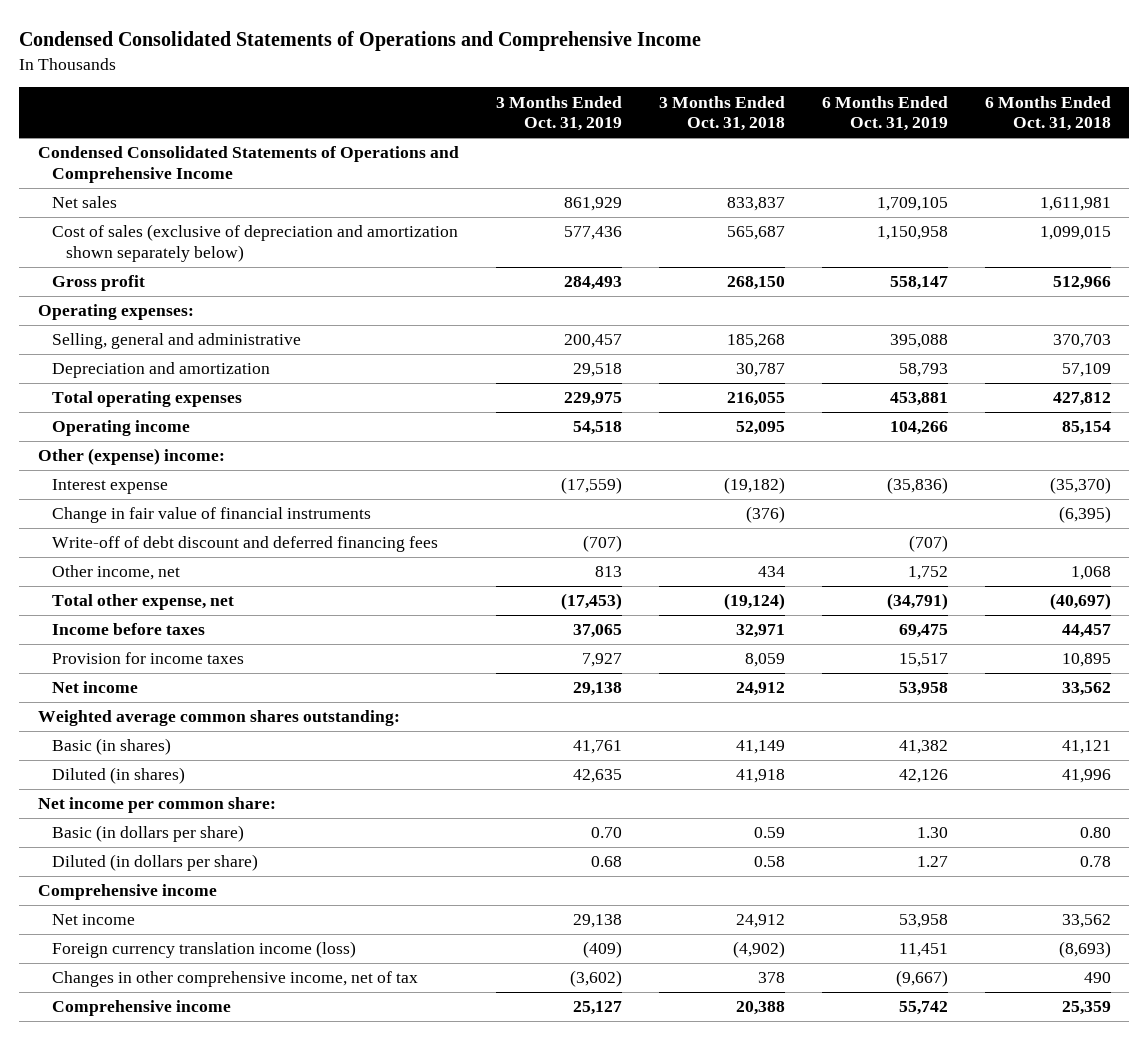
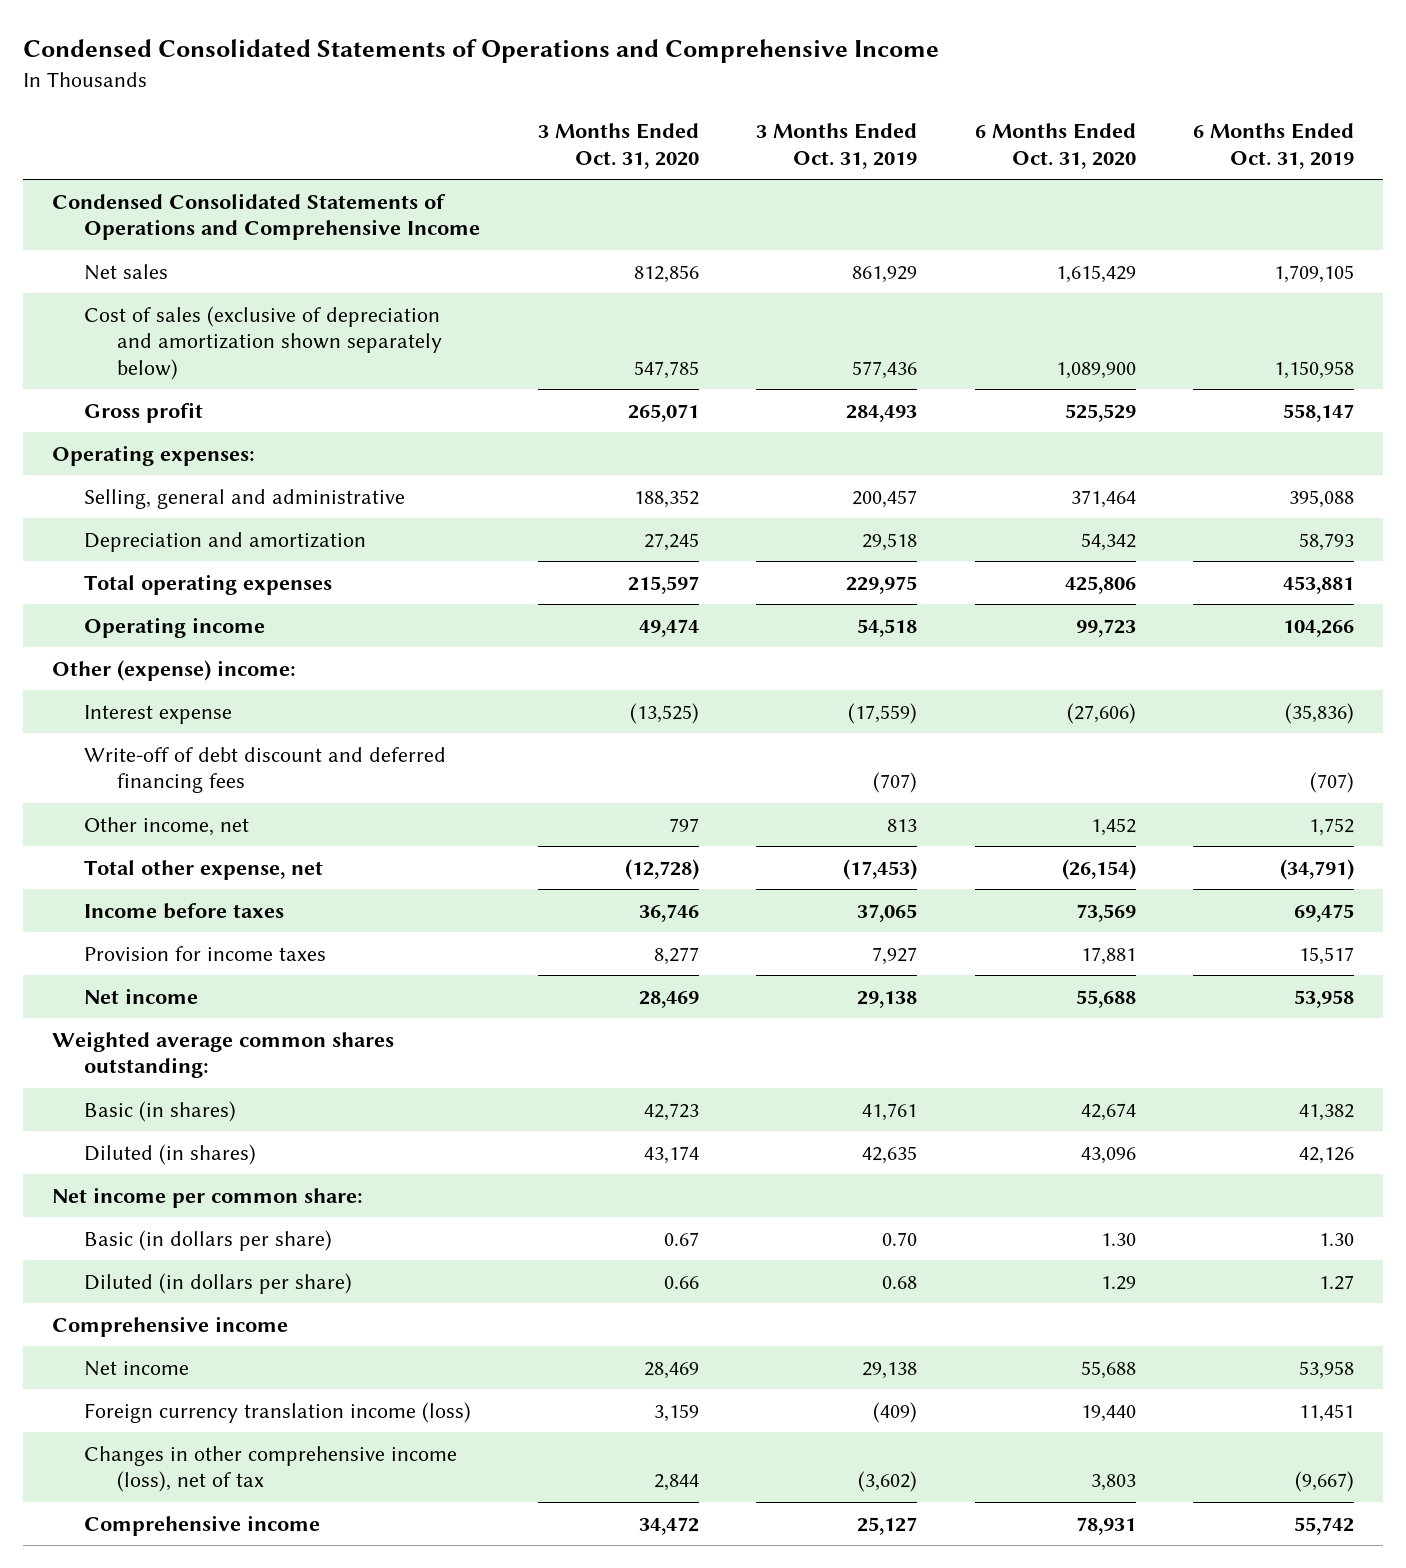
[658,95,785,132] 3 Months Ended Oct. 31, 2018 -> none
[984,95,1111,132] 6 Months Ended Oct. 31, 2018 -> none
none -> [537,123,699,169] 3 Months Ended Oct. 31, 2020
none -> [974,123,1136,169] 6 Months Ended Oct. 31, 2020
[51,507,371,524] Change in fair value of financial instruments -> none
[51,971,418,988] Changes in other comprehensive income, net of tax -> [84,1445,458,1493] Changes in other comprehensive income (loss), net of tax

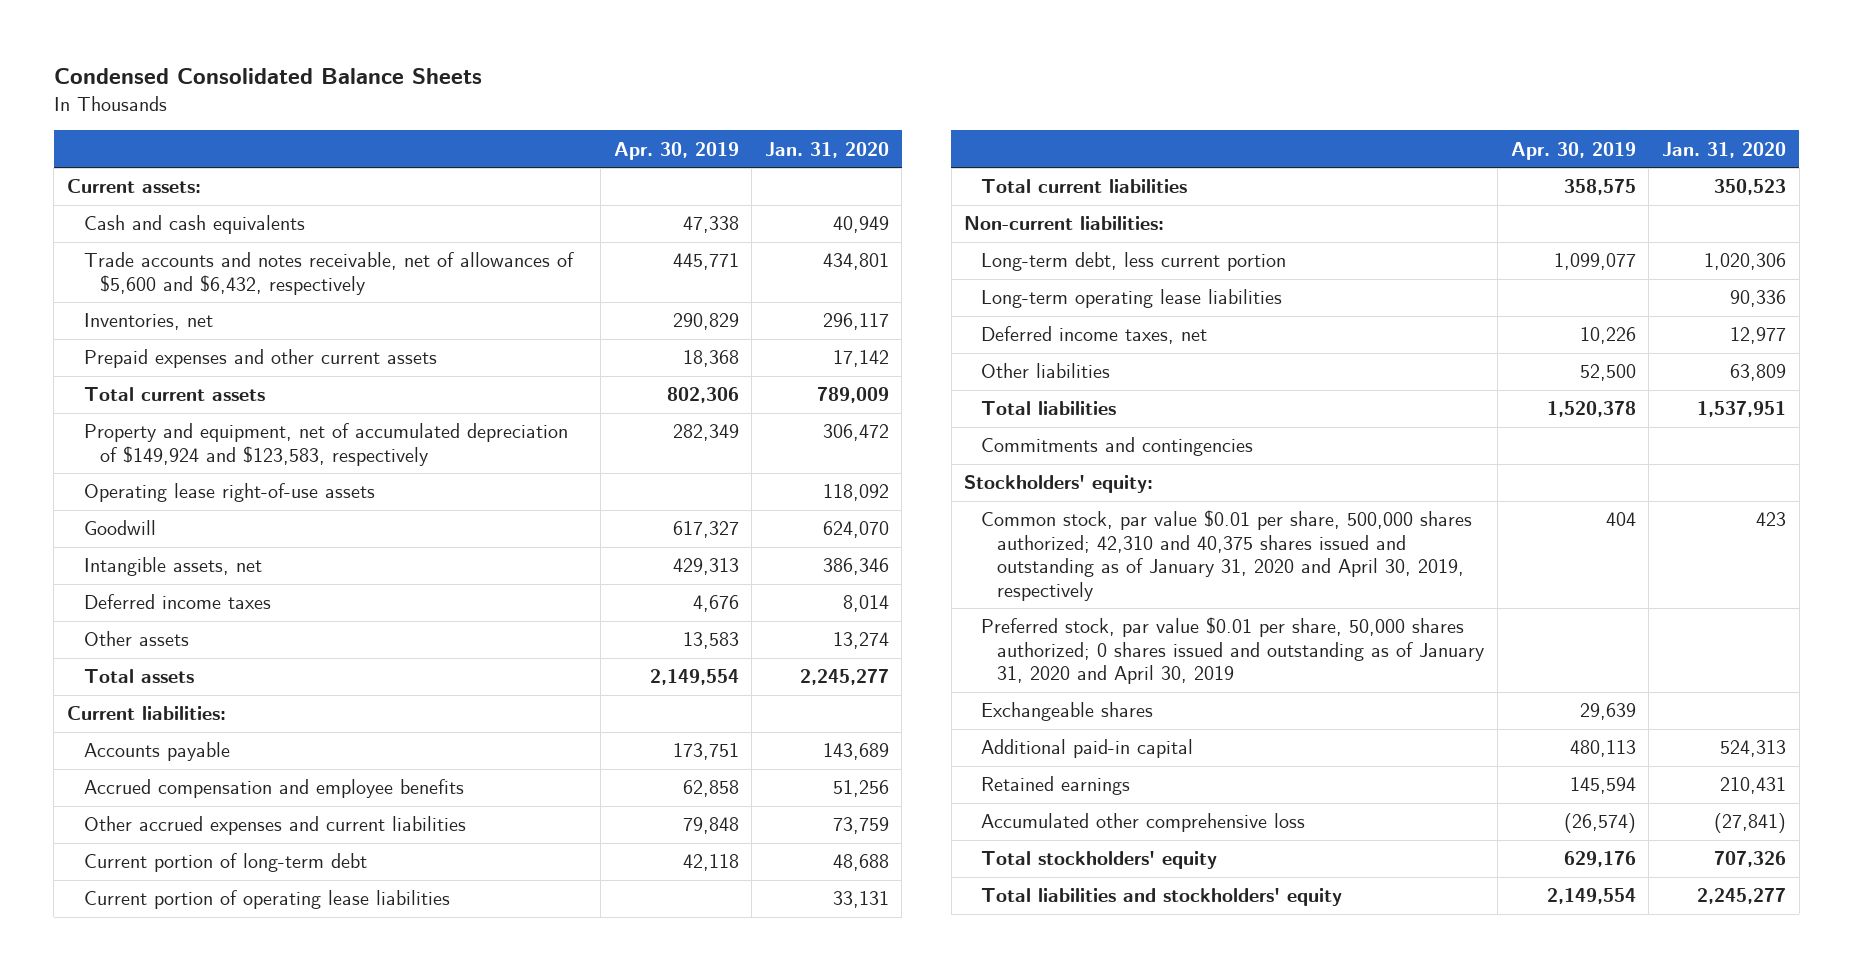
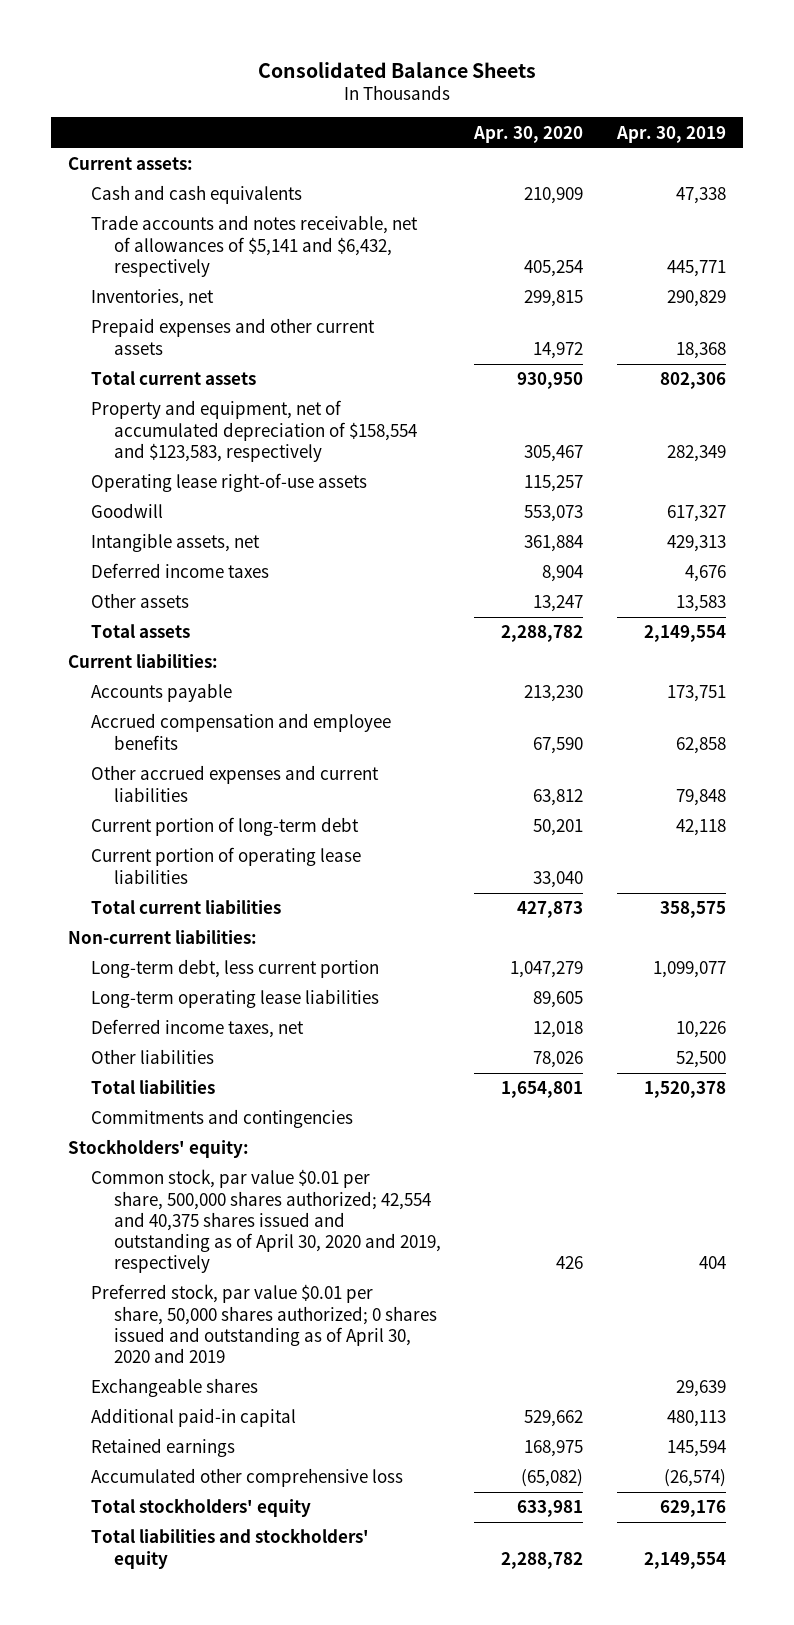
[53,68,482,85] Condensed Consolidated Balance Sheets -> [258,61,537,78] Consolidated Balance Sheets
[764,141,889,158] Jan. 31, 2020 -> none
none -> [473,125,584,143] Apr. 30, 2020
[83,252,574,295] Trade accounts and notes receivable, net of allowances of $5,600 and $6,432, respectively -> [90,215,418,277] Trade accounts and notes receivable, net of allowances of $5,141 and $6,432, respectively
[83,423,568,466] Property and equipment, net of accumulated depreciation of $149,924 and $123,583, respectively -> [90,400,417,462] Property and equipment, net of accumulated depreciation of $158,554 and $123,583, respectively
[980,510,1472,601] Common stock, par value $0.01 per share, 500,000 shares authorized; 42,310 and 40,375 shares issued and outstanding as of January 31, 2020 and April 30, 2019, respectively -> [90,1169,441,1274] Common stock, par value $0.01 per share, 500,000 shares authorized; 42,554 and 40,375 shares issued and outstanding as of April 30, 2020 and 2019, respectively
[980,617,1485,685] Preferred stock, par value $0.01 per share, 50,000 shares authorized; 0 shares issued and outstanding as of January 31, 2020 and April 30, 2019 -> [90,1284,437,1364] Preferred stock, par value $0.01 per share, 50,000 shares authorized; 0 shares issued and outstanding as of April 30, 2020 and 2019

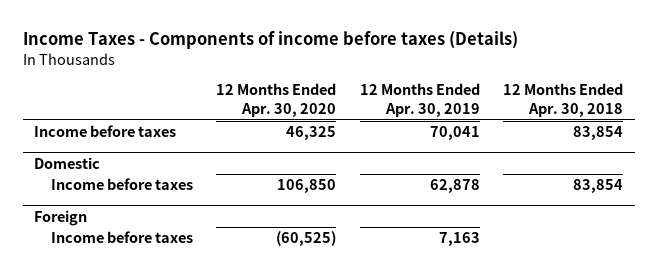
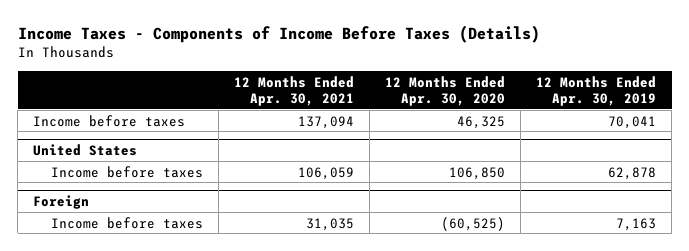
[22,31,518,50] Income Taxes - Components of income before taxes (Details) -> [17,24,540,43] Income Taxes - Components of Income Before Taxes (Details)
[502,83,623,117] 12 Months Ended Apr. 30, 2018 -> none
none -> [234,75,355,106] 12 Months Ended Apr. 30, 2021
[34,156,101,169] Domestic -> [33,143,138,156] United States

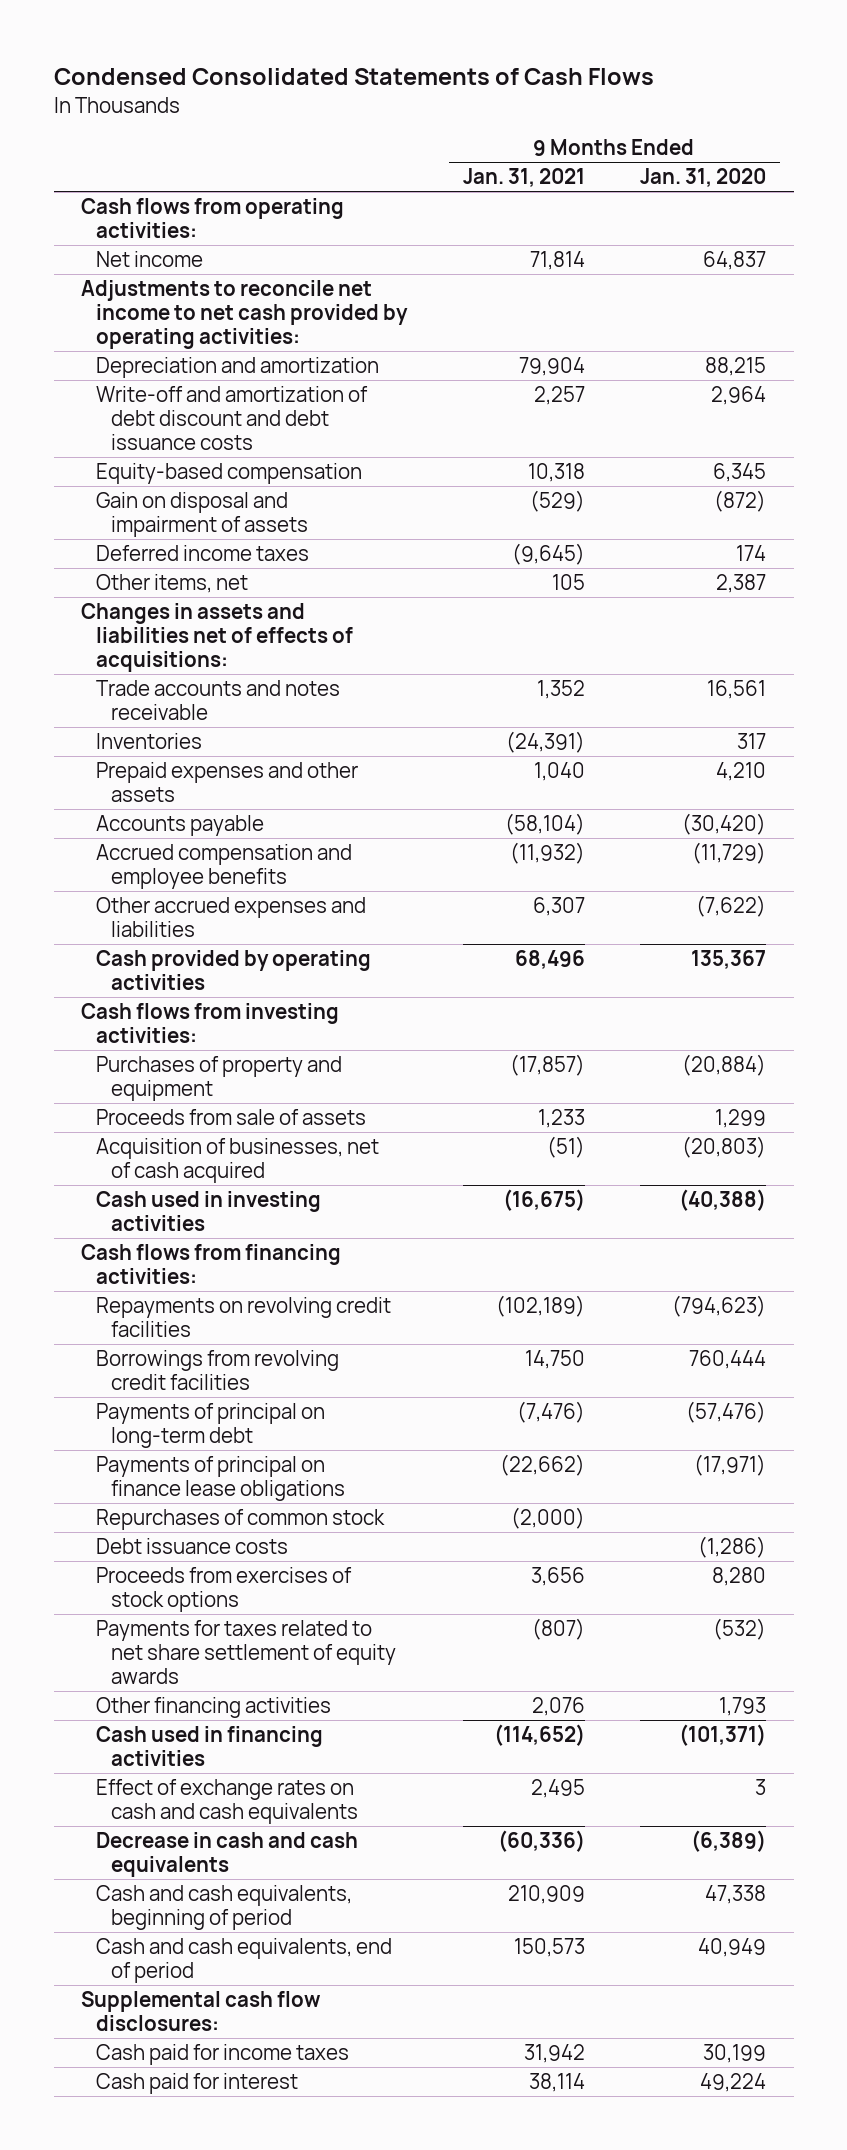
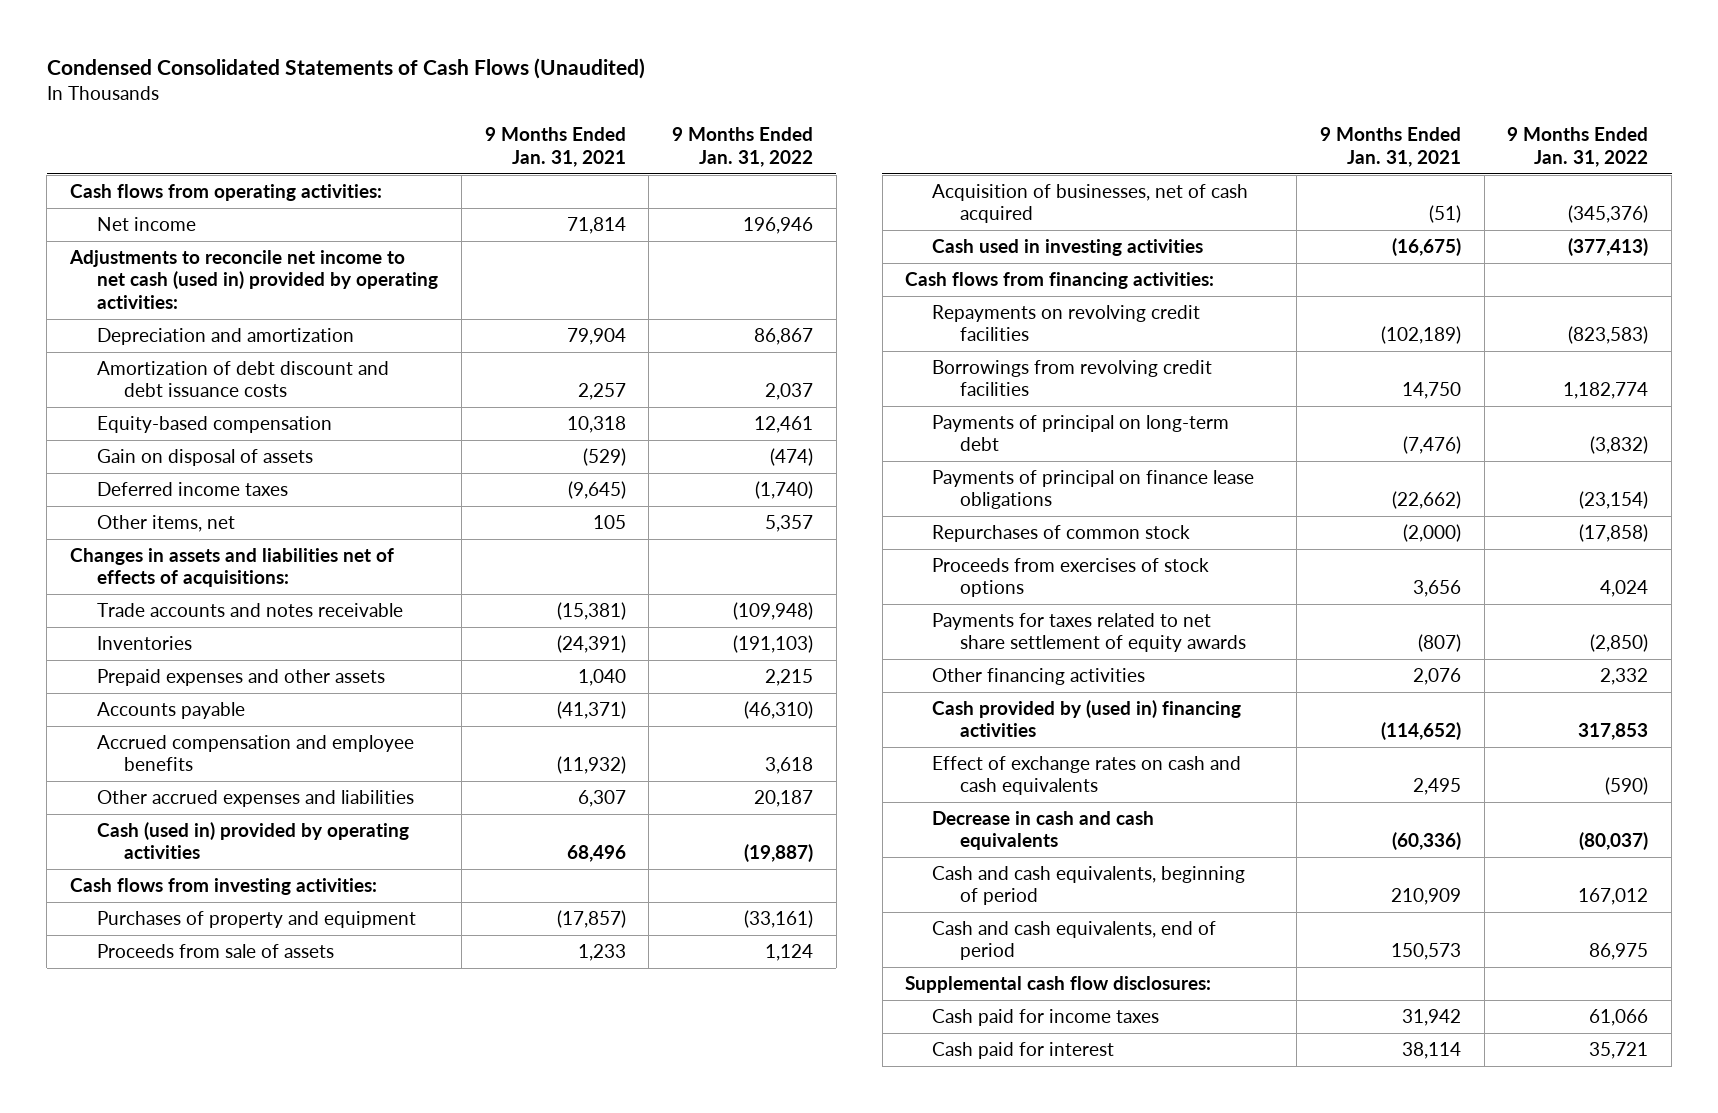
[53,68,654,86] Condensed Consolidated Statements of Cash Flows -> [46,58,645,80] Condensed Consolidated Statements of Cash Flows (Unaudited)
[639,168,766,188] Jan. 31, 2020 -> none
none -> [672,127,814,167] 9 Months Ended Jan. 31, 2022
[81,279,409,349] Adjustments to reconcile net income to net cash provided by operating activities: -> [68,250,439,309] Adjustments to reconcile net income to net cash (used in) provided by operating activities:
[96,385,369,450] Write-off and amortization of debt discount and debt issuance costs -> [97,361,390,398] Amortization of debt discount and debt issuance costs
[96,491,308,537] Gain on disposal and impairment of assets -> [97,449,314,467] Gain on disposal of assets
[536,679,585,699] 1,352 -> [556,602,626,621] (15,381)
[504,812,585,835] (58,104) -> [556,701,626,720] (41,371)
[96,949,372,990] Cash provided by operating activities -> [97,822,410,860] Cash (used in) provided by operating activities
[96,1537,289,1554] Debt issuance costs -> none
[96,1725,324,1766] Cash used in financing activities -> [932,700,1242,738] Cash provided by (used in) financing activities

